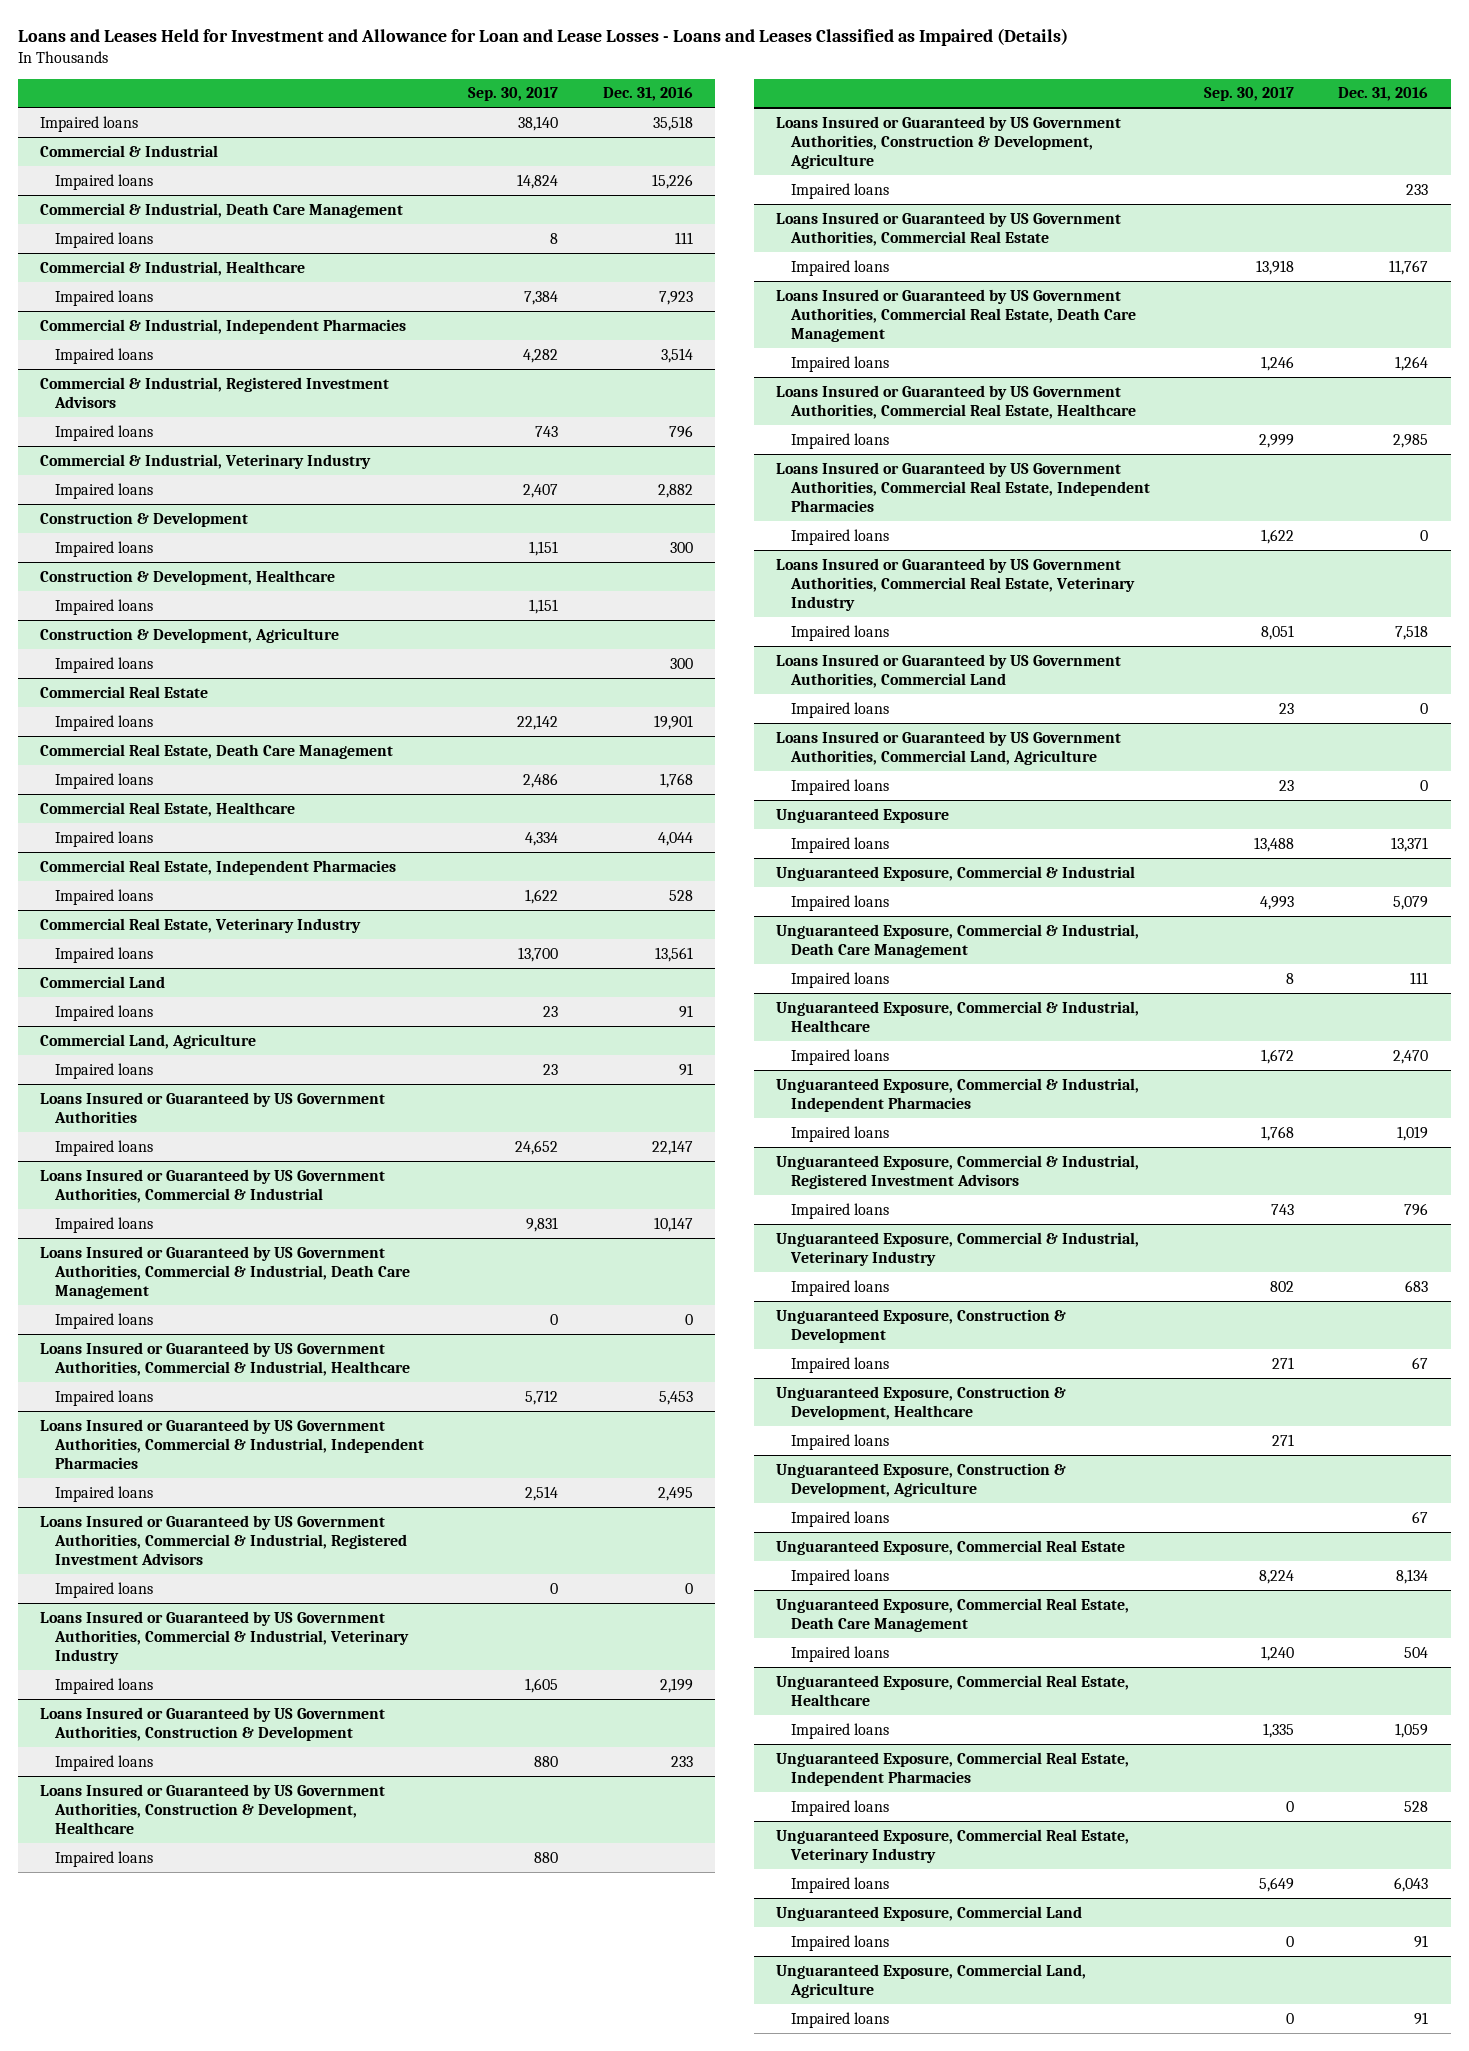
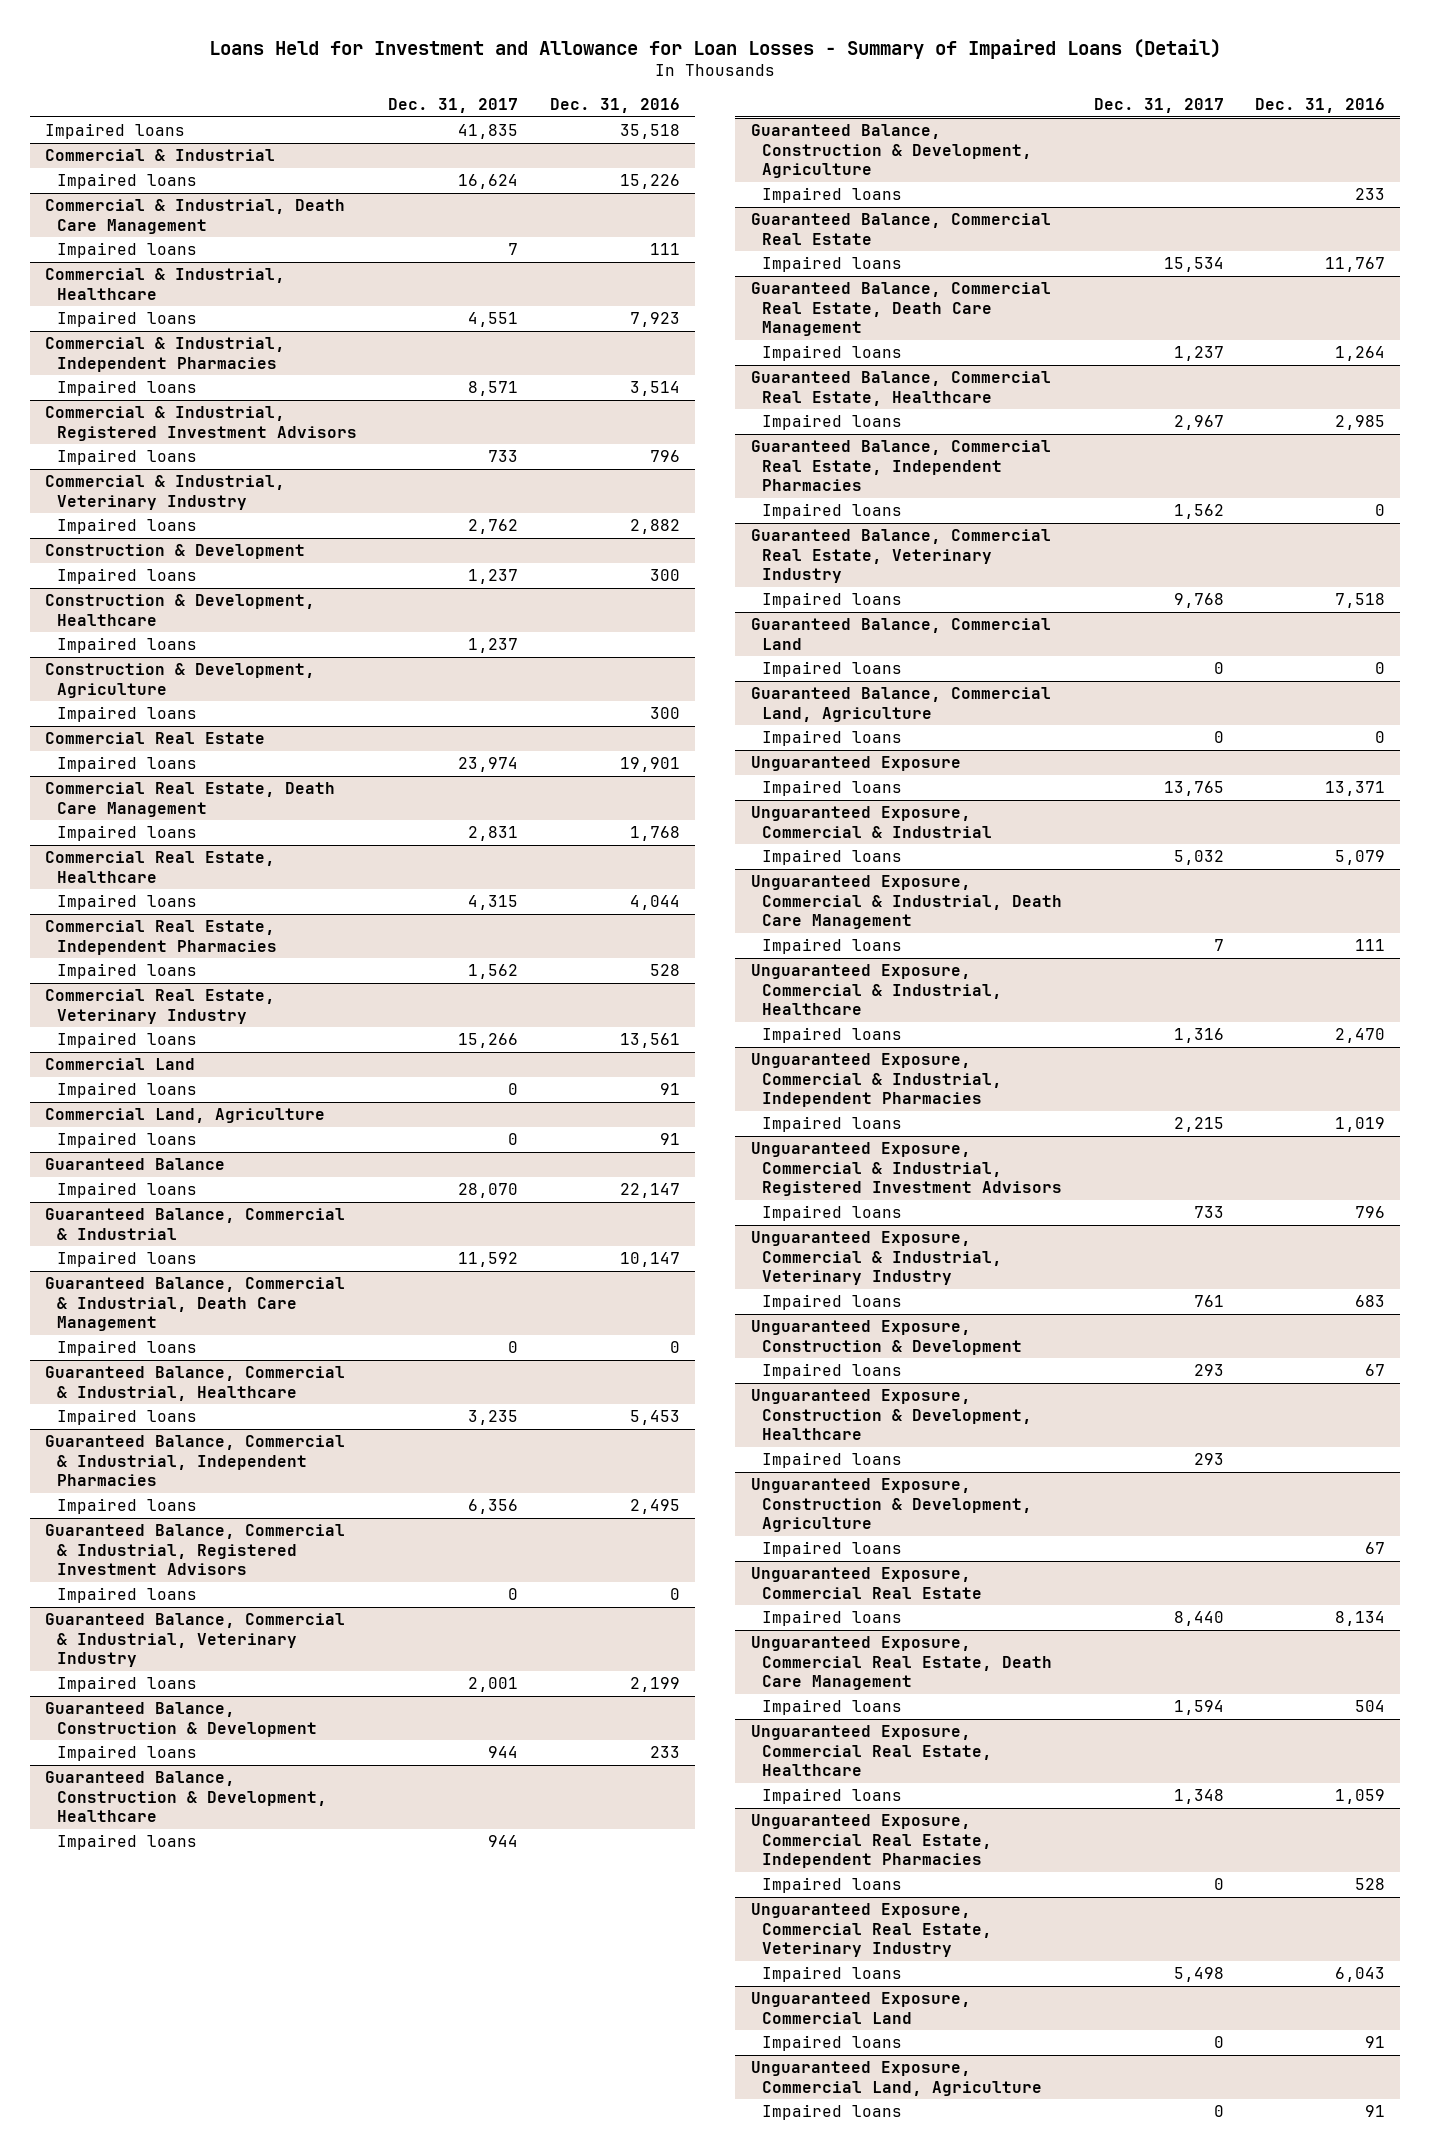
[18,28,1069,47] Loans and Leases Held for Investment and Allowance for Loan and Lease Losses - Loans and Leases Classified as Impaired (Details) -> [209,38,1222,59] Loans Held for Investment and Allowance for Loan Losses - Summary of Impaired Loans (Detail)
[468,87,559,102] Sep. 30, 2017 -> none
none -> [388,98,519,114] Dec. 31, 2017
[40,1091,386,1123] Loans Insured or Guaranteed by US Government Authorities -> [45,1158,226,1171] Guaranteed Balance
[40,1168,386,1203] Loans Insured or Guaranteed by US Government Authorities, Commercial & Industrial -> none
none -> [45,1208,346,1240] Guaranteed Balance, Commercial & Industrial
[40,1245,410,1299] Loans Insured or Guaranteed by US Government Authorities, Commercial & Industrial, Death Care Management -> none
none -> [45,1277,346,1332] Guaranteed Balance, Commercial & Industrial, Death Care Management
[40,1341,410,1376] Loans Insured or Guaranteed by US Government Authorities, Commercial & Industrial, Healthcare -> none
none -> [45,1366,346,1401] Guaranteed Balance, Commercial & Industrial, Healthcare
[40,1418,424,1469] Loans Insured or Guaranteed by US Government Authorities, Commercial & Industrial, Independent Pharmacies -> none
none -> [45,1435,346,1487] Guaranteed Balance, Commercial & Industrial, Independent Pharmacies
[40,1514,407,1565] Loans Insured or Guaranteed by US Government Authorities, Commercial & Industrial, Registered Investment Advisors -> none
none -> [45,1524,346,1576] Guaranteed Balance, Commercial & Industrial, Registered Investment Advisors
[40,1610,409,1664] Loans Insured or Guaranteed by US Government Authorities, Commercial & Industrial, Veterinary Industry -> none
none -> [45,1613,346,1668] Guaranteed Balance, Commercial & Industrial, Veterinary Industry
[40,1706,386,1741] Loans Insured or Guaranteed by US Government Authorities, Construction & Development -> none
none -> [45,1702,318,1737] Guaranteed Balance, Construction & Development
[40,1783,386,1834] Loans Insured or Guaranteed by US Government Authorities, Construction & Development, Healthcare -> none
none -> [45,1771,328,1823] Guaranteed Balance, Construction & Development, Healthcare
[775,115,1121,169] Loans Insured or Guaranteed by US Government Authorities, Construction & Development, Agriculture -> none
none -> [750,124,1033,179] Guaranteed Balance, Construction & Development, Agriculture
[775,211,1121,246] Loans Insured or Guaranteed by US Government Authorities, Commercial Real Estate -> none
none -> [750,213,1051,245] Guaranteed Balance, Commercial Real Estate
[775,288,1136,342] Loans Insured or Guaranteed by US Government Authorities, Commercial Real Estate, Death Care Management -> none
none -> [750,282,1051,337] Guaranteed Balance, Commercial Real Estate, Death Care Management
[775,384,1136,419] Loans Insured or Guaranteed by US Government Authorities, Commercial Real Estate, Healthcare -> none
none -> [750,371,1051,406] Guaranteed Balance, Commercial Real Estate, Healthcare
[775,461,1150,512] Loans Insured or Guaranteed by US Government Authorities, Commercial Real Estate, Independent Pharmacies -> none
none -> [750,440,1051,492] Guaranteed Balance, Commercial Real Estate, Independent Pharmacies
[775,557,1135,611] Loans Insured or Guaranteed by US Government Authorities, Commercial Real Estate, Veterinary Industry -> none
none -> [750,529,1051,584] Guaranteed Balance, Commercial Real Estate, Veterinary Industry
[775,653,1121,688] Loans Insured or Guaranteed by US Government Authorities, Commercial Land -> none
none -> [750,618,1051,650] Guaranteed Balance, Commercial Land
[775,730,1121,765] Loans Insured or Guaranteed by US Government Authorities, Commercial Land, Agriculture -> none
none -> [750,687,1051,722] Guaranteed Balance, Commercial Land, Agriculture

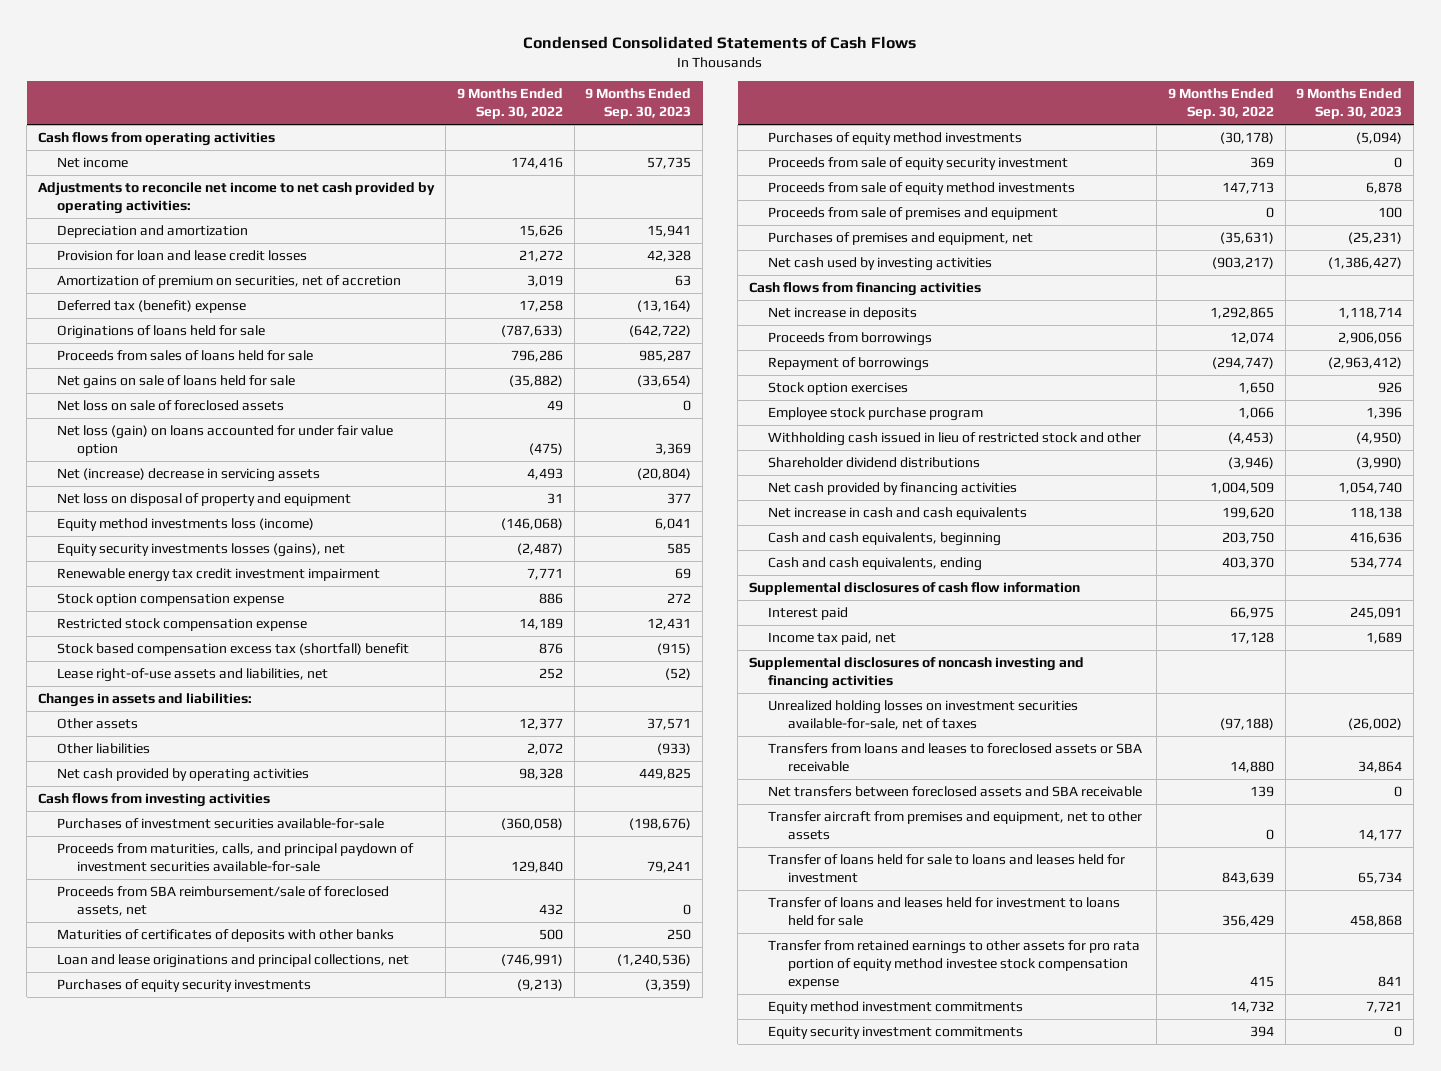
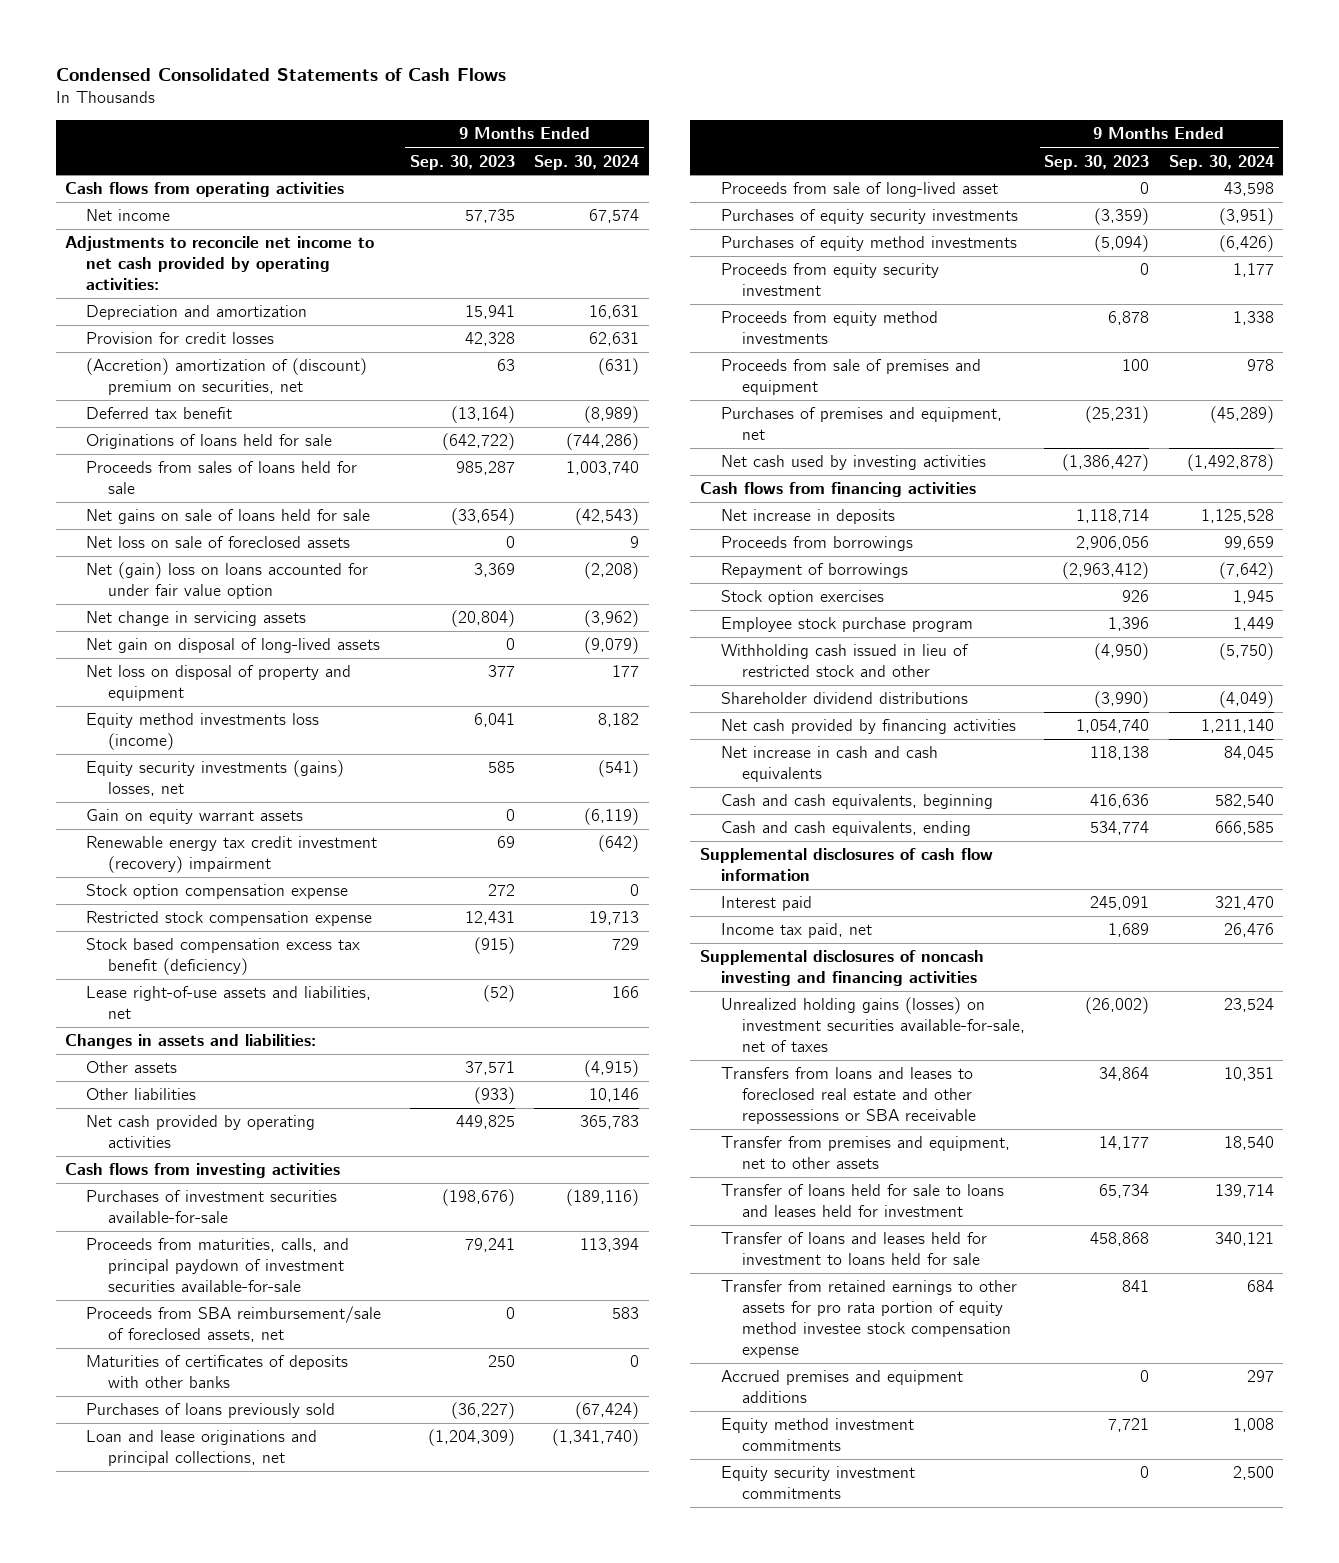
[456,88,563,120] 9 Months Ended Sep. 30, 2022 -> none
none -> [534,154,640,170] Sep. 30, 2024
[57,250,308,262] Provision for loan and lease credit losses -> [86,332,275,345] Provision for credit losses
[57,275,402,289] Amortization of premium on securities, net of accretion -> [86,358,368,396] (Accretion) amortization of (discount) premium on securities, net
[57,300,247,314] Deferred tax (benefit) expense -> [86,407,233,420] Deferred tax benefit
[57,425,394,457] Net loss (gain) on loans accounted for under fair value option -> [86,562,369,600] Net (gain) loss on loans accounted for under fair value option
[57,468,321,483] Net (increase) decrease in servicing assets -> [86,611,307,627] Net change in servicing assets
none -> [86,638,381,654] Net gain on disposal of long-lived assets
[57,543,346,558] Equity security investments losses (gains), net -> [86,760,345,797] Equity security investments (gains) losses, net
none -> [86,809,304,825] Gain on equity warrant assets
[57,568,381,583] Renewable energy tax credit investment impairment -> [86,836,378,874] Renewable energy tax credit investment (recovery) impairment
[57,643,410,657] Stock based compensation excess tax (shortfall) benefit -> [86,938,361,976] Stock based compensation excess tax benefit (deficiency)
none -> [86,1403,336,1419] Purchases of loans previously sold
[617,954,692,967] (1,240,536) -> [427,1429,515,1447] (1,204,309)
none -> [720,182,998,198] Proceeds from sale of long-lived asset
[768,157,1069,171] Proceeds from sale of equity security investment -> [720,263,939,297] Proceeds from equity security investment
[768,182,1076,196] Proceeds from sale of equity method investments -> [720,311,938,345] Proceeds from equity method investments
[768,786,1143,798] Net transfers between foreclosed assets and SBA receivable -> none
[768,700,1079,731] Unrealized holding losses on investment securities available-for-sale, net of taxes -> [720,997,1026,1053] Unrealized holding gains (losses) on investment securities available-for-sale, net of taxes
[768,743,1143,773] Transfers from loans and leases to foreclosed assets or SBA receivable -> [720,1067,977,1125] Transfers from loans and leases to foreclosed real estate and other repossessions or SBA receivable
[768,811,1143,841] Transfer aircraft from premises and equipment, net to other assets -> [720,1136,1010,1170] Transfer from premises and equipment, net to other assets
none -> [720,1370,963,1404] Accrued premises and equipment additions

